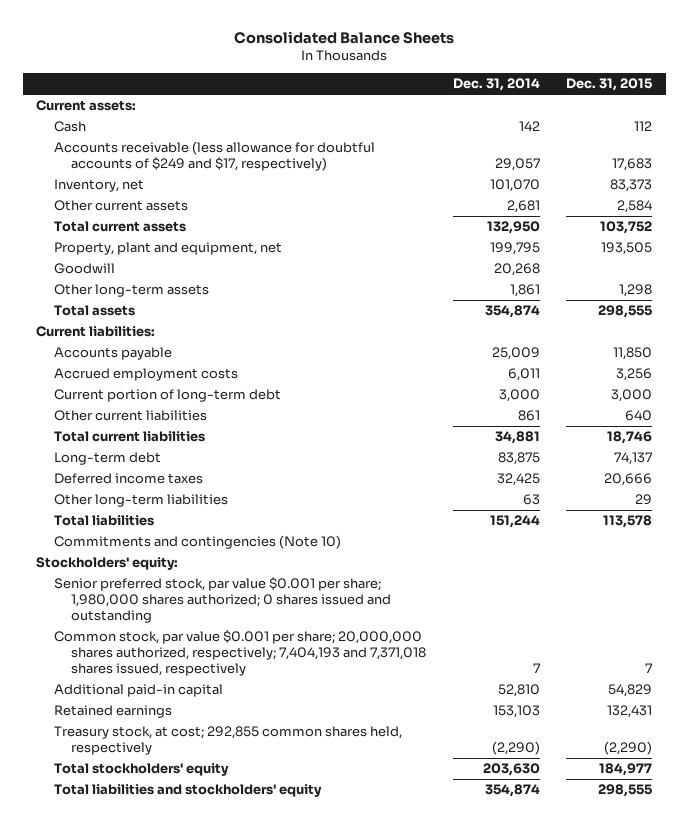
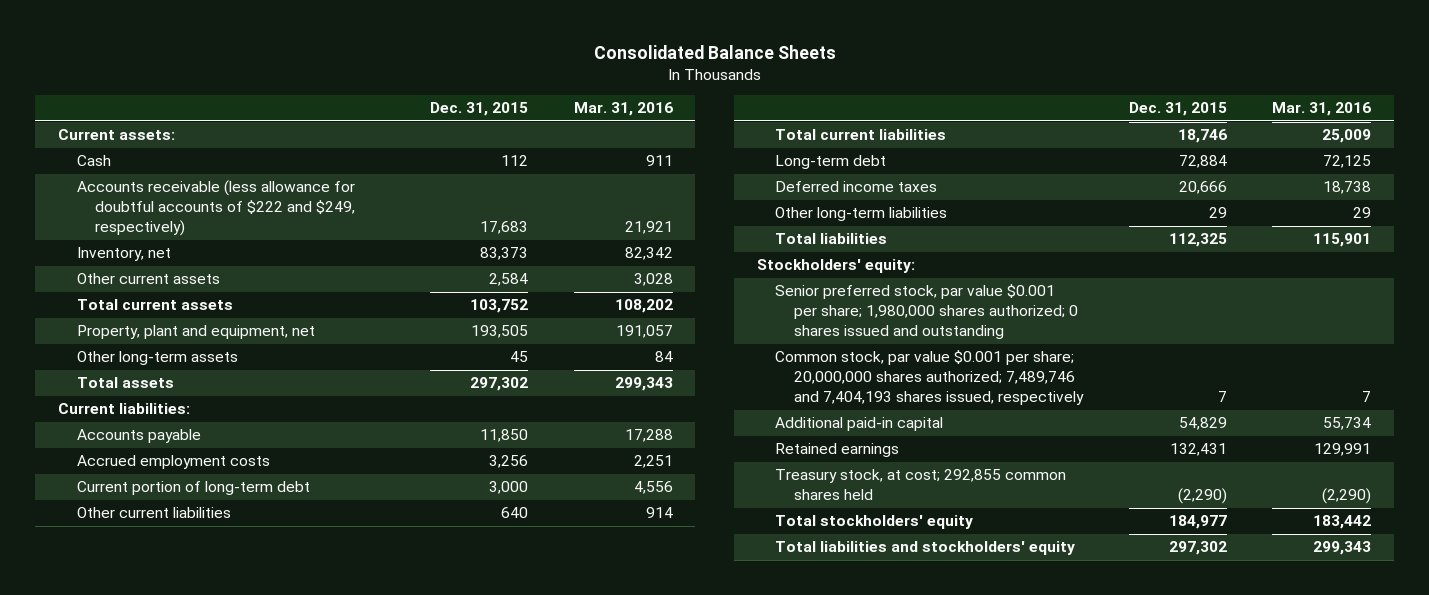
[452,78,540,92] Dec. 31, 2014 -> none
none -> [573,102,673,117] Mar. 31, 2016
[53,141,375,172] Accounts receivable (less allowance for doubtful accounts of $249 and $17, respectively) -> [76,180,356,237] Accounts receivable (less allowance for doubtful accounts of $222 and $249, respectively)
[53,263,115,275] Goodwill -> none
[619,284,653,298] 1,298 -> [509,351,528,363] 45
[598,305,653,319] 298,555 -> [469,377,528,392] 297,302
[614,452,653,466] 74,137 -> [1178,155,1227,169] 72,884
[53,535,341,550] Commitments and contingencies (Note 10) -> none
[603,515,653,529] 113,578 -> [1168,233,1227,248] 112,325
[53,630,427,676] Common stock, par value $0.001 per share; 20,000,000 shares authorized, respectively; 7,404,193 and 7,371,018 shares issued, respectively -> [775,350,1085,406] Common stock, par value $0.001 per share; 20,000,000 shares authorized; 7,489,746 and 7,404,193 shares issued, respectively
[53,726,402,756] Treasury stock, at cost; 292,855 common shares held, respectively -> [775,469,1067,501] Treasury stock, at cost; 292,855 common shares held
[598,784,653,798] 298,555 -> [1168,541,1227,556] 297,302

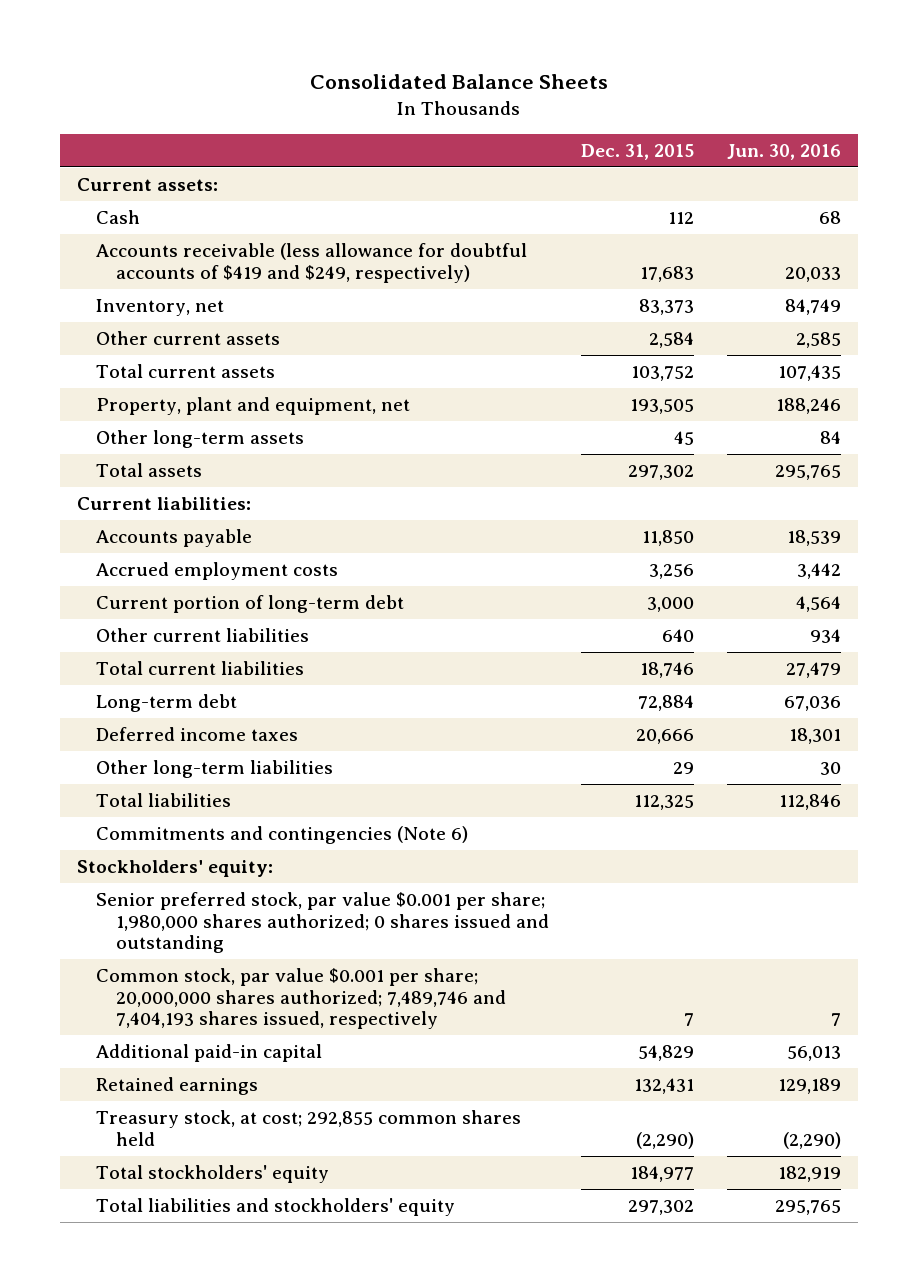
[573,102,673,117] Mar. 31, 2016 -> none
none -> [727,143,842,160] Jun. 30, 2016
[76,180,356,237] Accounts receivable (less allowance for doubtful accounts of $222 and $249, respectively) -> [96,243,528,283] Accounts receivable (less allowance for doubtful accounts of $419 and $249, respectively)
none -> [96,826,469,845] Commitments and contingencies (Note 6)

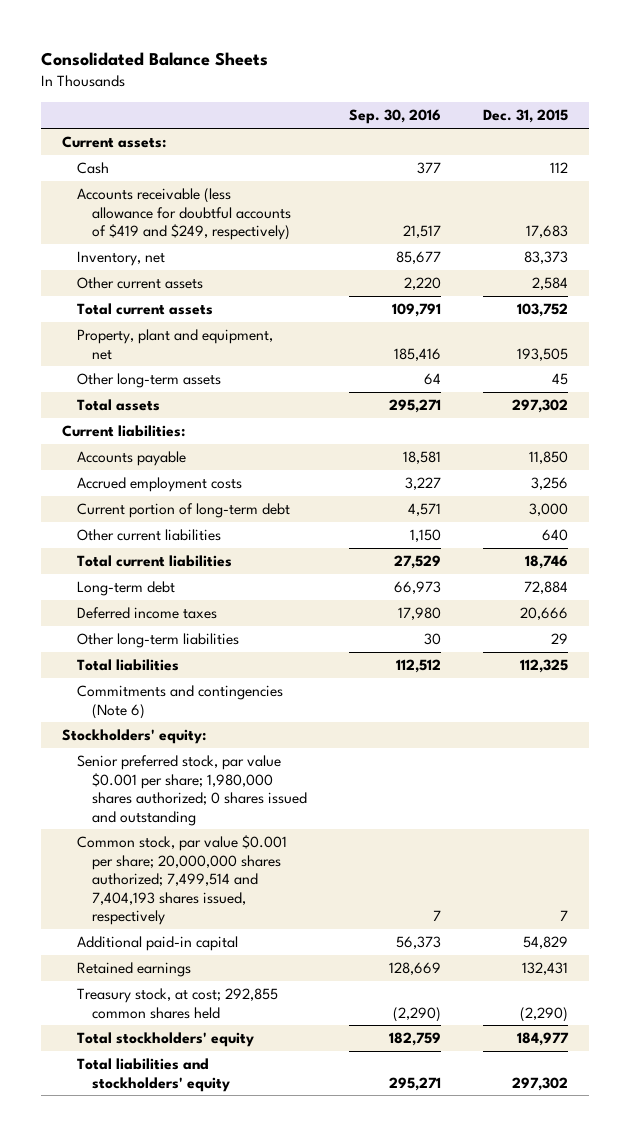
[727,143,842,160] Jun. 30, 2016 -> none
none -> [348,109,441,125] Sep. 30, 2016
[96,968,506,1030] Common stock, par value $0.001 per share; 20,000,000 shares authorized; 7,489,746 and 7,404,193 shares issued, respectively -> [76,835,287,925] Common stock, par value $0.001 per share; 20,000,000 shares authorized; 7,499,514 and 7,404,193 shares issued, respectively

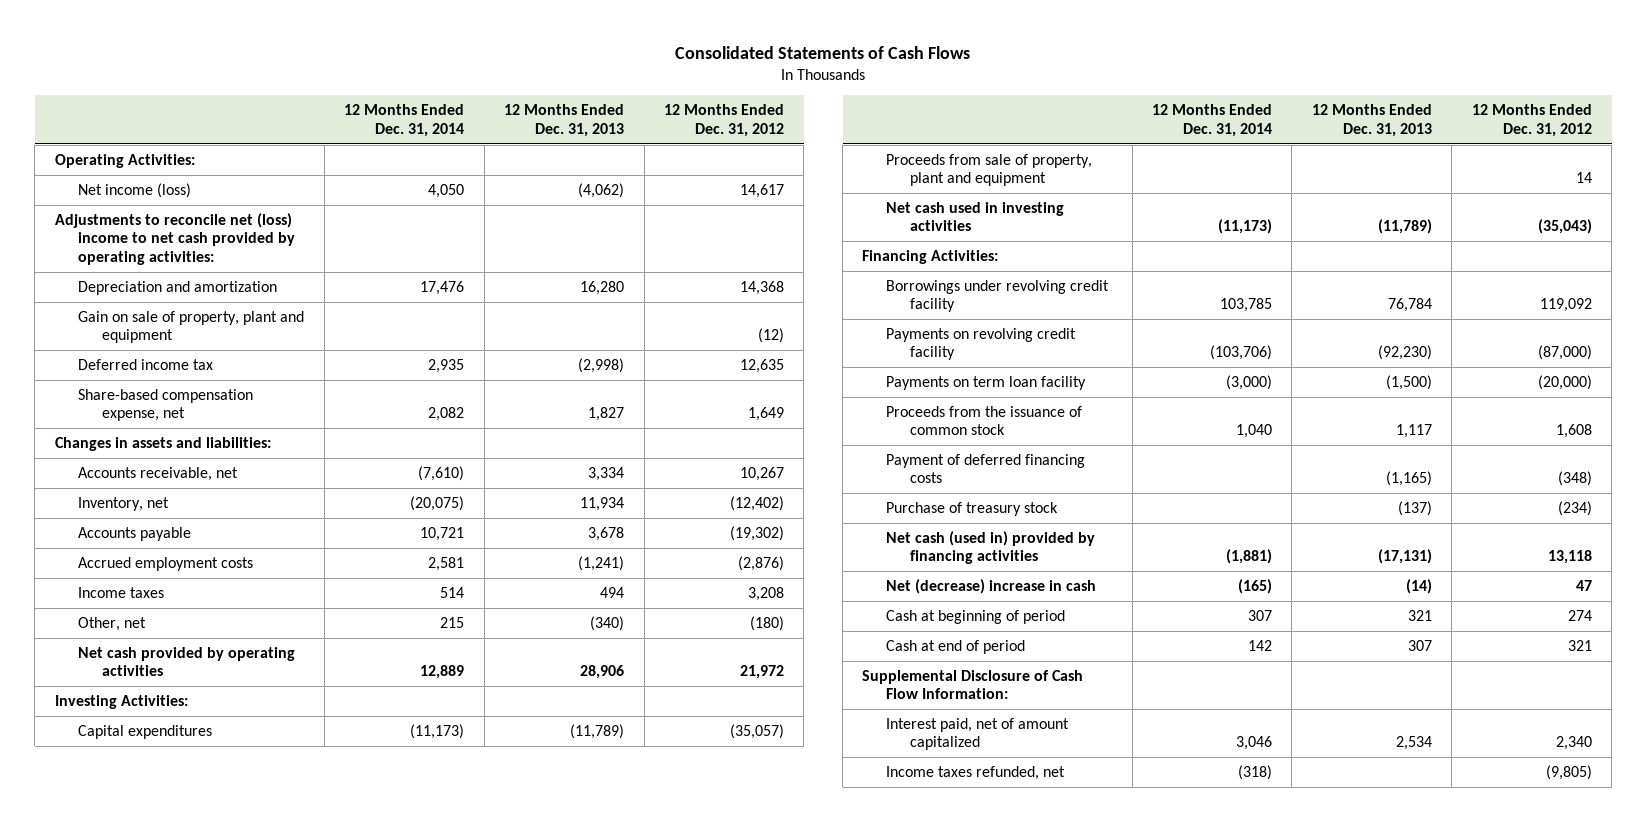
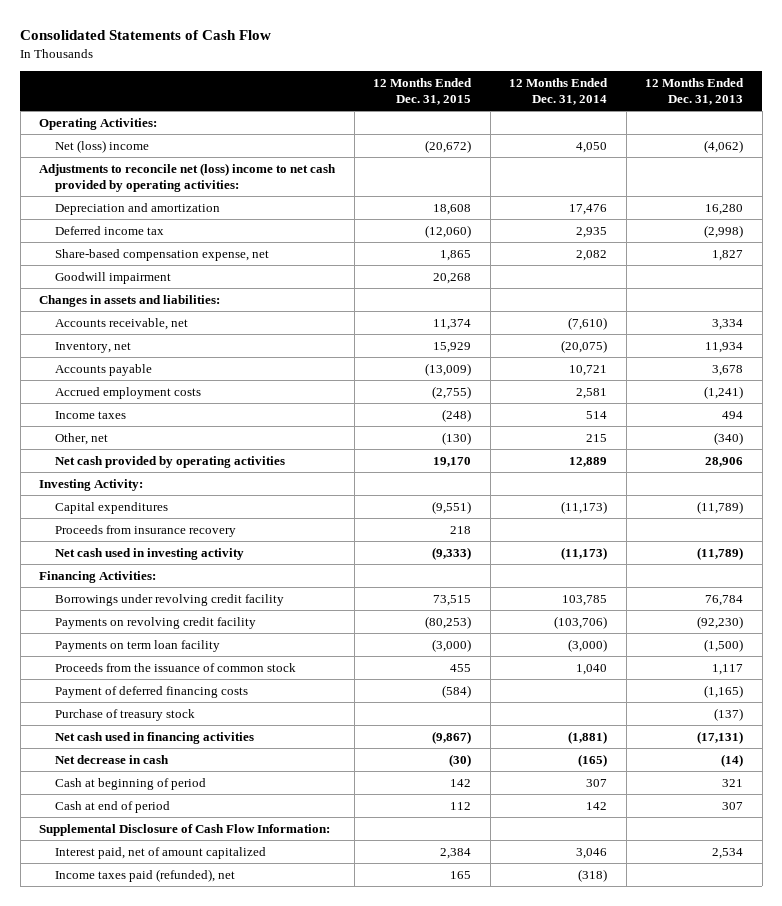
[675,45,971,59] Consolidated Statements of Cash Flows -> [20,30,272,41] Consolidated Statements of Cash Flow
[663,104,784,137] 12 Months Ended Dec. 31, 2012 -> none
none -> [373,77,473,106] 12 Months Ended Dec. 31, 2015
[78,182,192,198] Net income (loss) -> [54,139,149,153] Net (loss) income
[78,310,305,344] Gain on sale of property, plant and equipment -> none
none -> [54,271,171,284] Goodwill impairment
[54,694,188,709] Investing Activities: -> [39,478,144,491] Investing Activity:
[886,153,1093,187] Proceeds from sale of property, plant and equipment -> none
none -> [54,524,236,537] Proceeds from insurance recovery
[886,201,1065,232] Net cash used in investing activities -> [54,547,244,560] Net cash used in investing activity
[886,530,1096,565] Net cash (used in) provided by financing activities -> [54,731,254,744] Net cash used in financing activities
[886,578,1097,594] Net (decrease) increase in cash -> [54,754,169,764] Net decrease in cash
[886,765,1066,780] Income taxes refunded, net -> [54,868,235,882] Income taxes paid (refunded), net

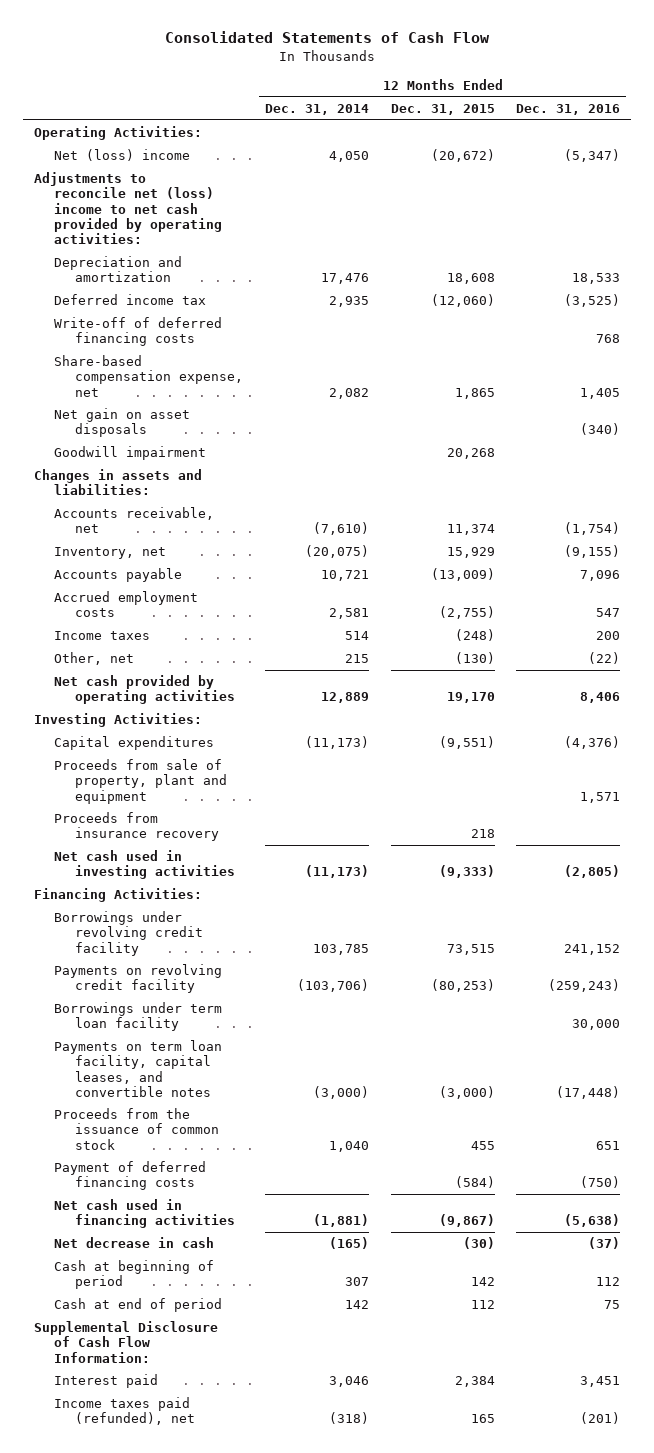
[645,77,745,106] 12 Months Ended Dec. 31, 2013 -> none
none -> [516,103,621,115] Dec. 31, 2016
none -> [54,317,223,347] Write-off of deferred financing costs
none -> [54,408,191,438] Net gain on asset disposals
[39,478,144,491] Investing Activity: -> none
none -> [33,713,202,728] Investing Activities:
none -> [54,759,228,804] Proceeds from sale of property, plant and equipment
[54,547,244,560] Net cash used in investing activity -> [54,850,236,880] Net cash used in investing activities
none -> [54,1002,223,1032] Borrowings under term loan facility
[54,639,220,652] Payments on term loan facility -> [54,1040,223,1097] Payments on term loan facility, capital leases, and convertible notes
[54,708,195,721] Purchase of treasury stock -> none
[54,846,266,859] Interest paid, net of amount capitalized -> [54,1374,159,1389] Interest paid

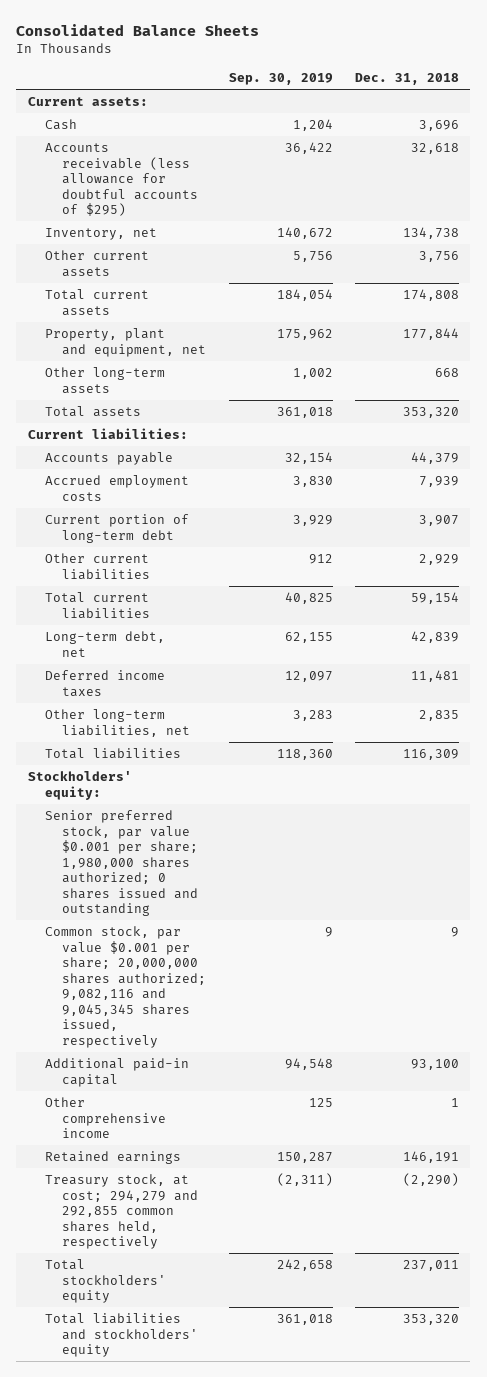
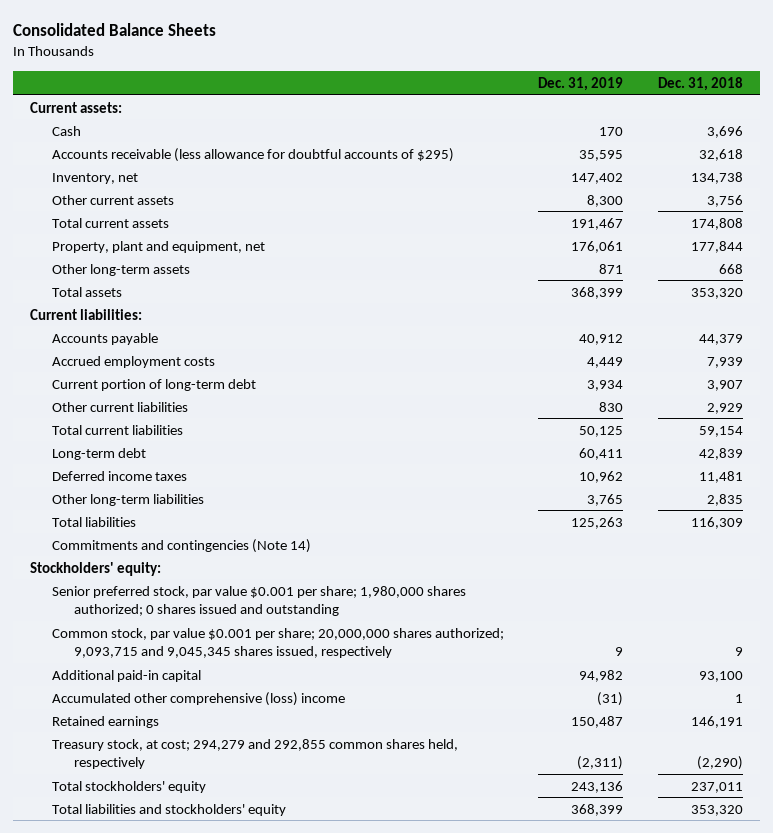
[228,73,333,86] Sep. 30, 2019 -> none
none -> [538,76,624,91] Dec. 31, 2019
[44,630,165,657] Long-term debt, net -> [51,447,146,460] Long-term debt
[44,708,191,737] Other long-term liabilities, net -> [51,493,204,506] Other long-term liabilities
none -> [51,538,311,553] Commitments and contingencies (Note 14)
[44,925,207,1048] Common stock, par value $0.001 per share; 20,000,000 shares authorized; 9,082,116 and 9,045,345 shares issued, respectively -> [51,627,504,659] Common stock, par value $0.001 per share; 20,000,000 shares authorized; 9,093,715 and 9,045,345 shares issued, respectively
[44,1096,167,1139] Other comprehensive income -> [51,691,345,706] Accumulated other comprehensive (loss) income

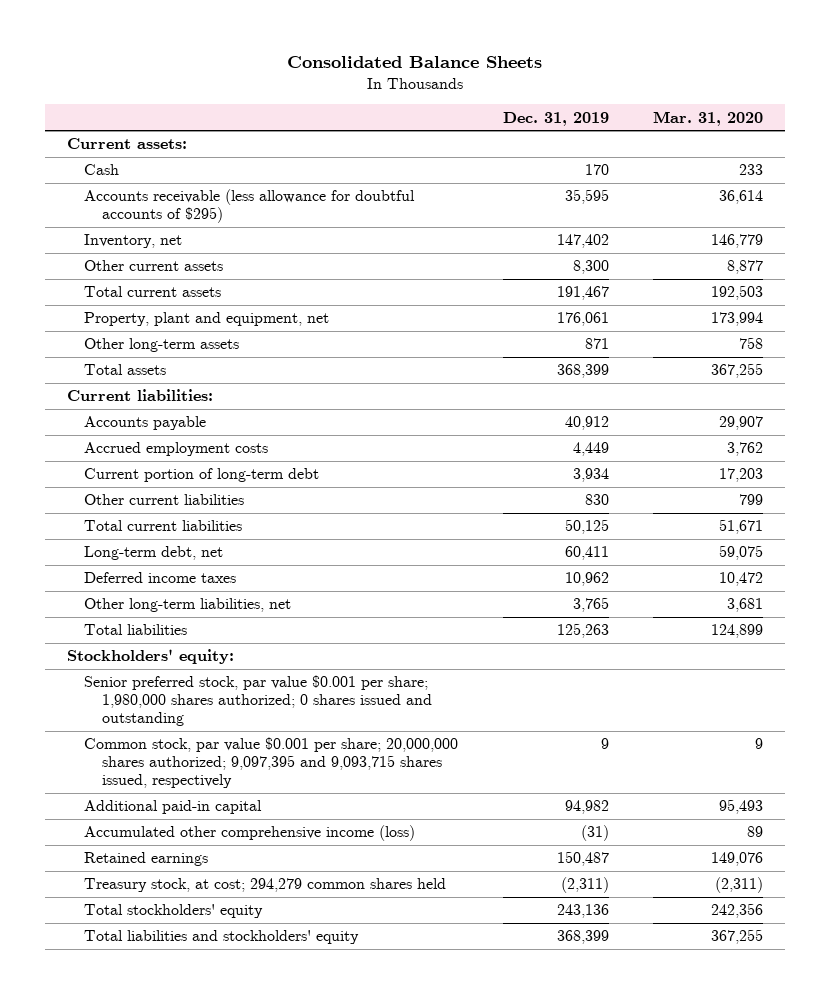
[657,76,743,91] Dec. 31, 2018 -> none
none -> [652,110,763,126] Mar. 31, 2020
[51,447,146,460] Long-term debt -> [84,546,224,561] Long-term debt, net
[51,493,204,506] Other long-term liabilities -> [84,598,292,613] Other long-term liabilities, net
[51,538,311,553] Commitments and contingencies (Note 14) -> none
[51,627,504,659] Common stock, par value $0.001 per share; 20,000,000 shares authorized; 9,093,715 and 9,045,345 shares issued, respectively -> [84,737,459,789] Common stock, par value $0.001 per share; 20,000,000 shares authorized; 9,097,395 and 9,093,715 shares issued, respectively
[51,691,345,706] Accumulated other comprehensive (loss) income -> [84,825,416,842] Accumulated other comprehensive income (loss)
[51,738,458,770] Treasury stock, at cost; 294,279 and 292,855 common shares held, respectively -> [84,878,447,893] Treasury stock, at cost; 294,279 common shares held

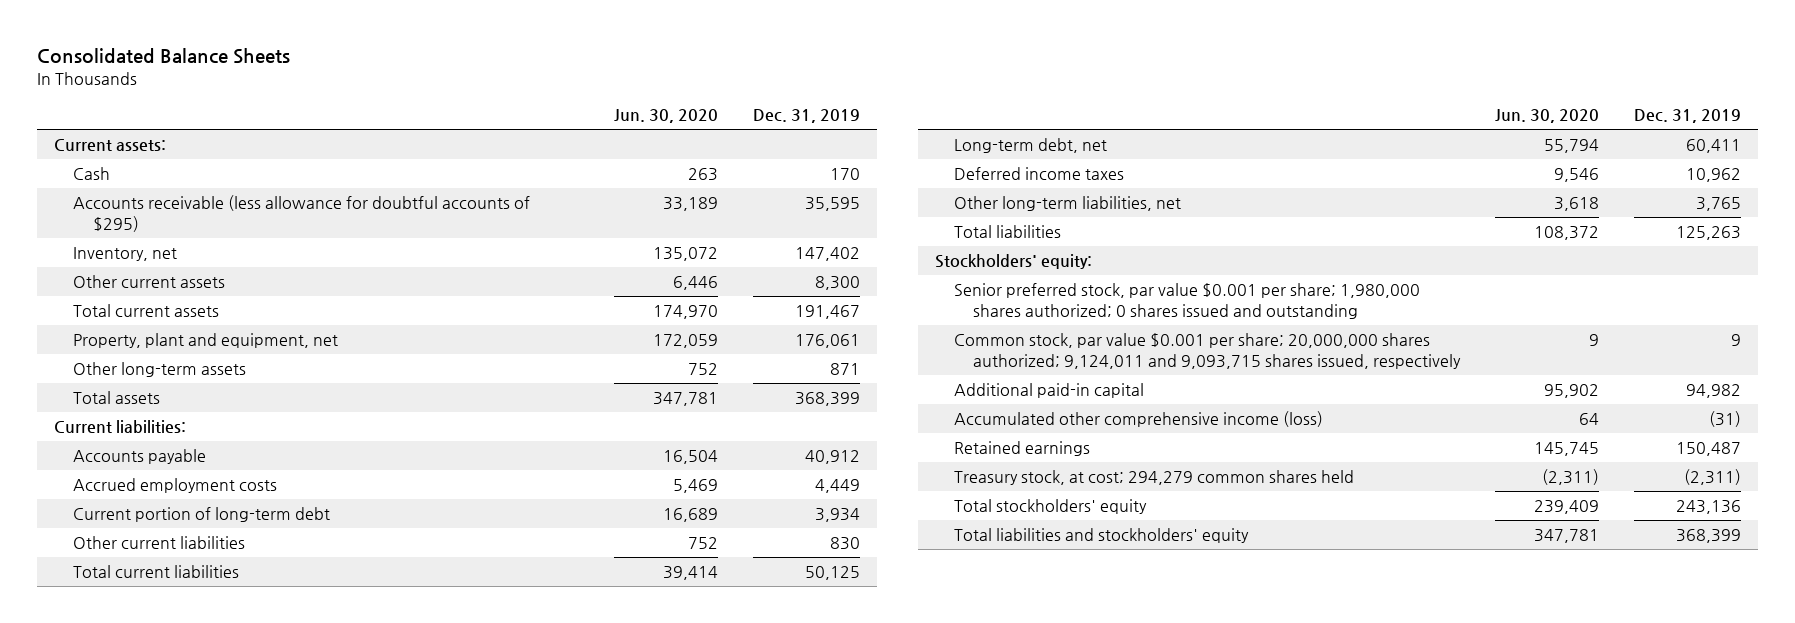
[652,110,763,126] Mar. 31, 2020 -> none
none -> [614,109,719,124] Jun. 30, 2020
[84,737,459,789] Common stock, par value $0.001 per share; 20,000,000 shares authorized; 9,097,395 and 9,093,715 shares issued, respectively -> [954,333,1462,370] Common stock, par value $0.001 per share; 20,000,000 shares authorized; 9,124,011 and 9,093,715 shares issued, respectively

